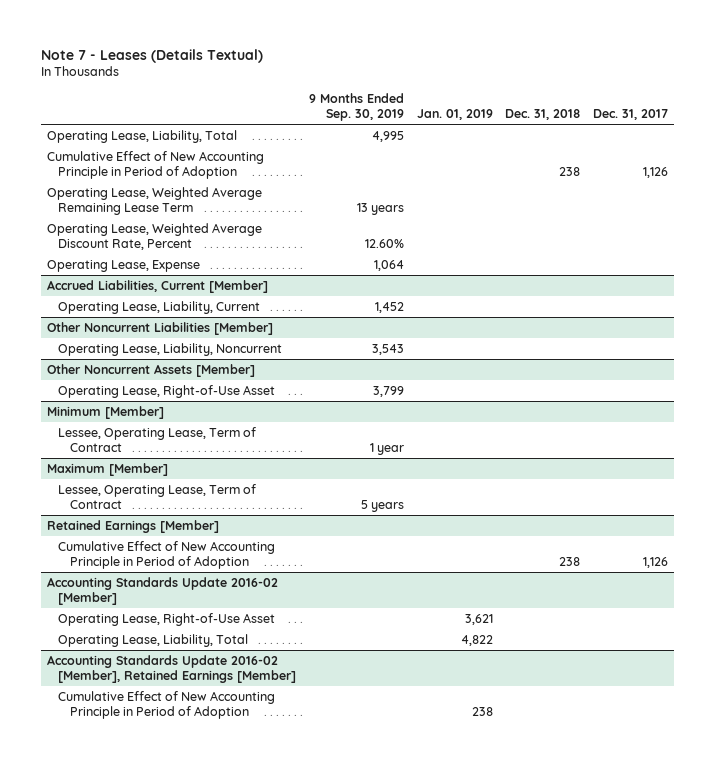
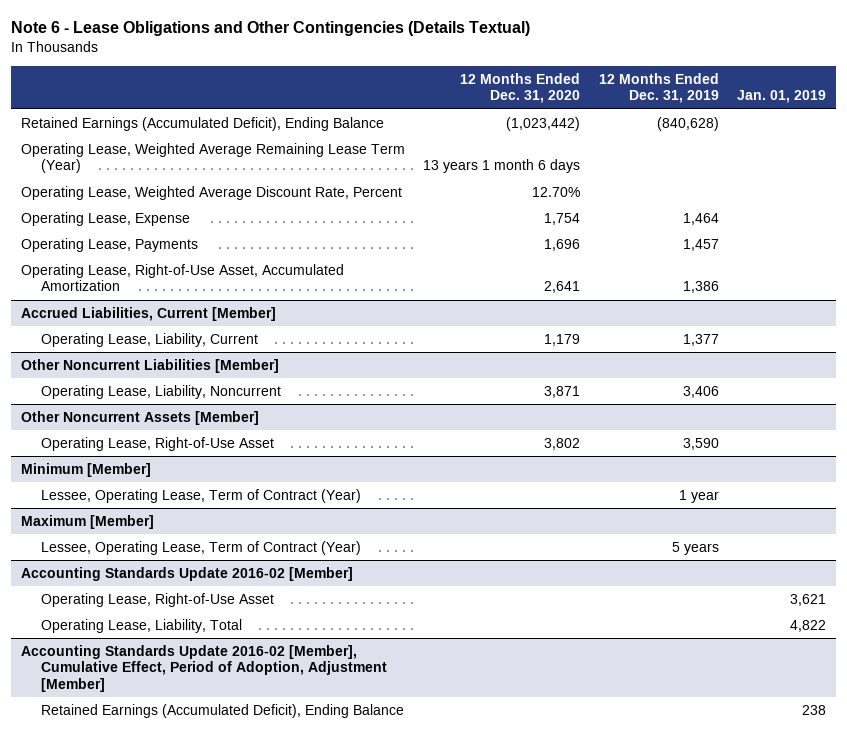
[40,48,263,63] Note 7 - Leases (Details Textual) -> [11,21,531,37] Note 6 - Lease Obligations and Other Contingencies (Details Textual)
[308,93,404,122] 9 Months Ended Sep. 30, 2019 -> none
[505,109,581,121] Dec. 31, 2018 -> none
[592,109,668,121] Dec. 31, 2017 -> none
none -> [460,72,581,104] 12 Months Ended Dec. 31, 2020
none -> [598,72,719,104] 12 Months Ended Dec. 31, 2019
[46,129,237,143] Operating Lease, Liability, Total -> none
[46,150,264,179] Cumulative Effect of New Accounting Principle in Period of Adoption -> none
none -> [20,116,384,131] Retained Earnings (Accumulated Deficit), Ending Balance
[46,186,262,215] Operating Lease, Weighted Average Remaining Lease Term -> [20,142,405,174] Operating Lease, Weighted Average Remaining Lease Term (Year)
none -> [20,237,198,252] Operating Lease, Payments
none -> [20,263,344,292] Operating Lease, Right-of-Use Asset, Accumulated Amortization
[58,426,257,452] Lessee, Operating Lease, Term of Contract -> [41,488,362,503] Lessee, Operating Lease, Term of Contract (Year)
[46,519,219,533] Retained Earnings [Member] -> none
[58,540,276,569] Cumulative Effect of New Accounting Principle in Period of Adoption -> none
[58,483,257,509] Lessee, Operating Lease, Term of Contract -> [41,540,362,555] Lessee, Operating Lease, Term of Contract (Year)
[46,654,297,683] Accounting Standards Update 2016-02 [Member], Retained Earnings [Member] -> none
[58,690,276,719] Cumulative Effect of New Accounting Principle in Period of Adoption -> none
none -> [20,644,388,692] Accounting Standards Update 2016-02 [Member], Cumulative Effect, Period of Adoption, Adjustment [Member]
none -> [41,703,405,718] Retained Earnings (Accumulated Deficit), Ending Balance

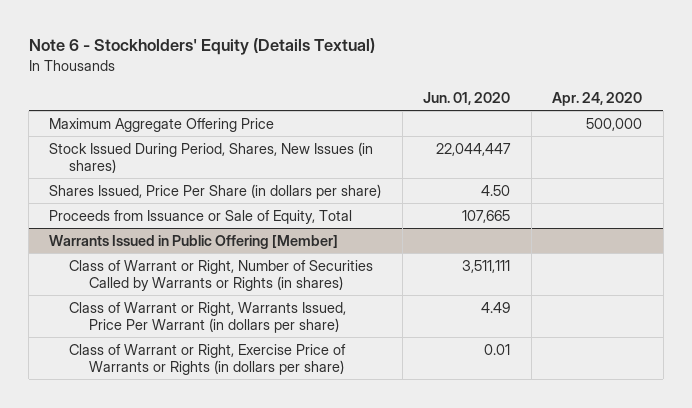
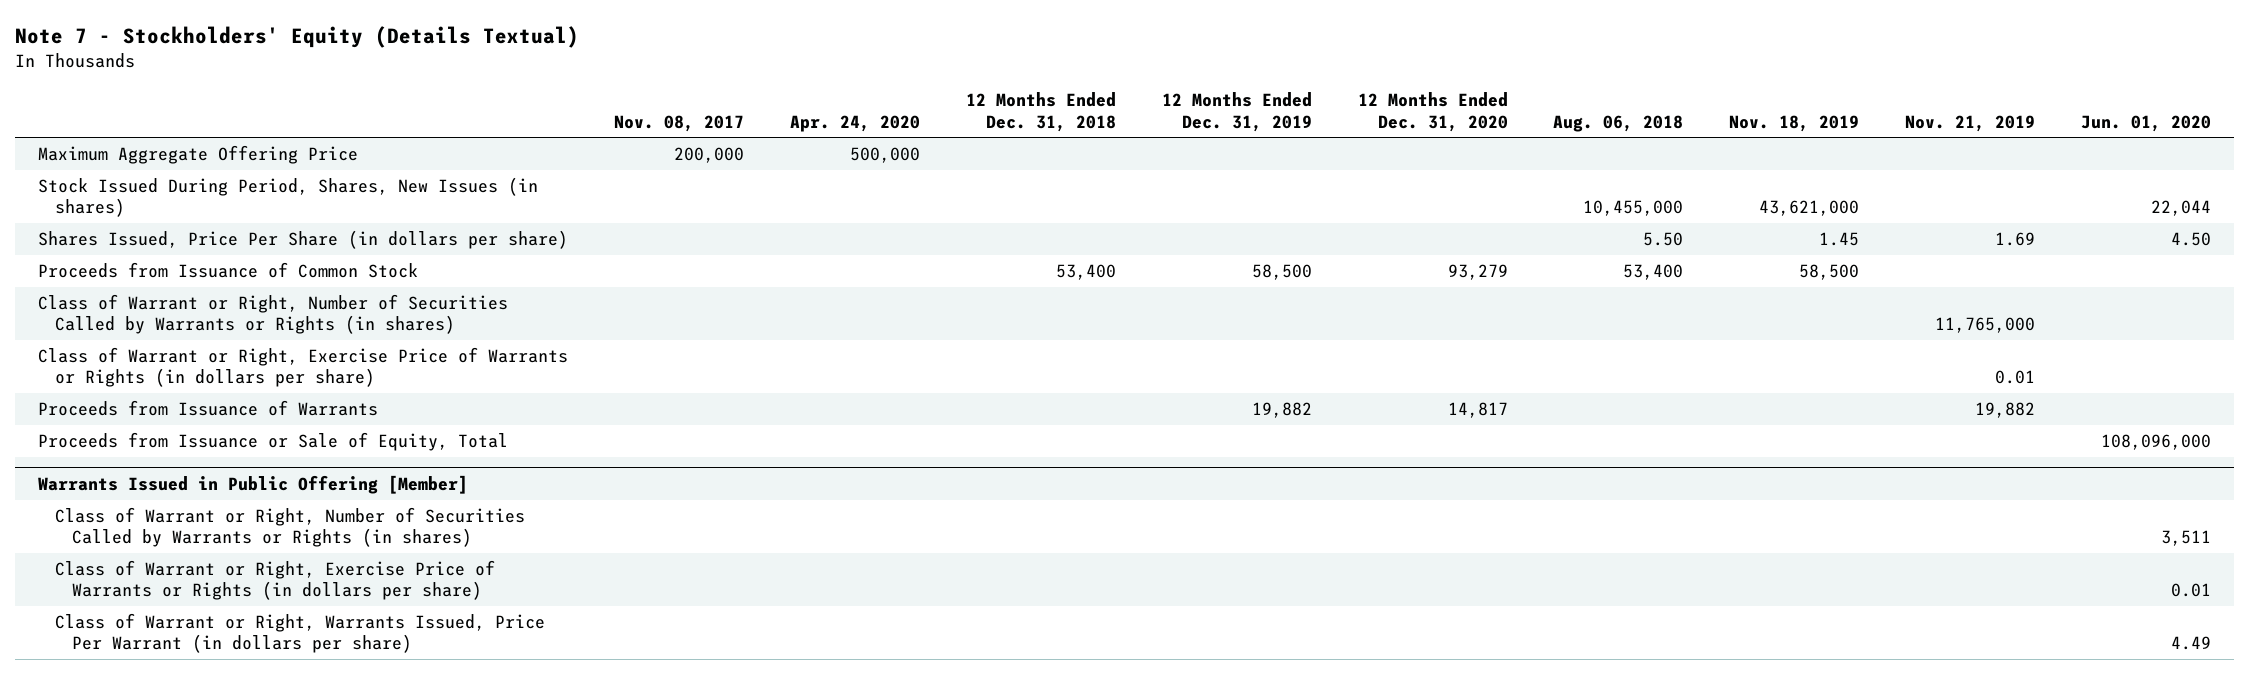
[28,38,375,56] Note 6 - Stockholders' Equity (Details Textual) -> [15,25,580,48] Note 7 - Stockholders' Equity (Details Textual)
none -> [614,114,745,132] Nov. 08, 2017
none -> [965,92,1116,132] 12 Months Ended Dec. 31, 2018
none -> [1161,92,1312,132] 12 Months Ended Dec. 31, 2019
none -> [1357,92,1508,132] 12 Months Ended Dec. 31, 2020
none -> [1553,114,1684,132] Aug. 06, 2018
none -> [1729,114,1860,132] Nov. 18, 2019
none -> [1905,114,2036,132] Nov. 21, 2019
[436,142,512,156] 22,044,447 -> [2150,200,2211,217] 22,044
none -> [38,262,419,279] Proceeds from Issuance of Common Stock
none -> [38,294,509,335] Class of Warrant or Right, Number of Securities Called by Warrants or Rights (in shares)
none -> [38,347,569,388] Class of Warrant or Right, Exercise Price of Warrants or Rights (in dollars per share)
none -> [38,400,379,417] Proceeds from Issuance of Warrants
[462,209,511,223] 107,665 -> [2100,434,2211,451] 108,096,000
[462,259,511,273] 3,511,111 -> [2160,530,2211,547] 3,511
[69,301,347,333] Class of Warrant or Right, Warrants Issued, Price Per Warrant (in dollars per share) -> [55,613,546,654] Class of Warrant or Right, Warrants Issued, Price Per Warrant (in dollars per share)

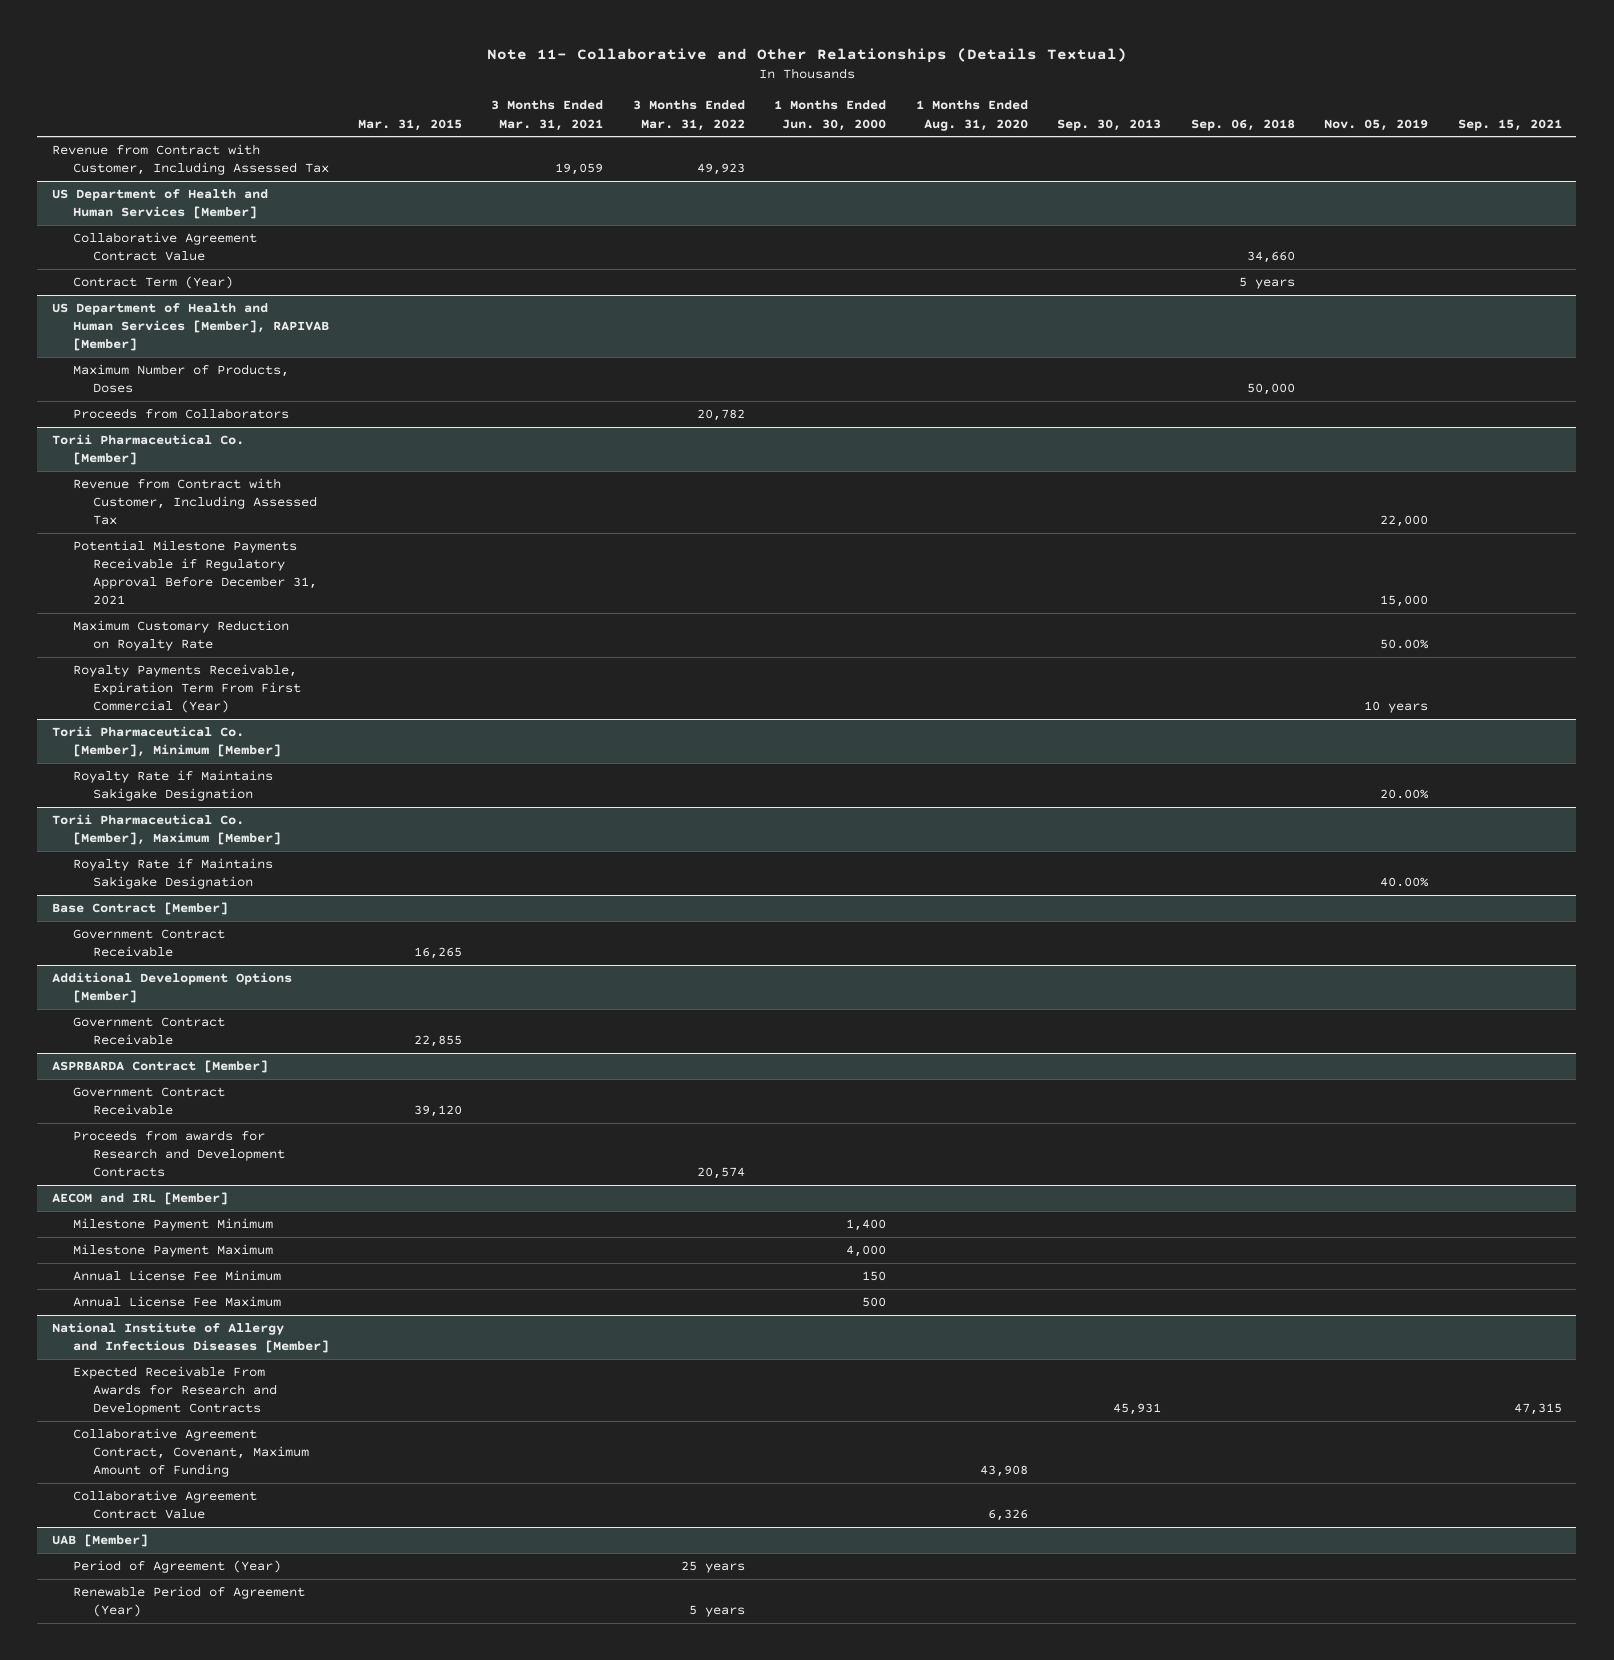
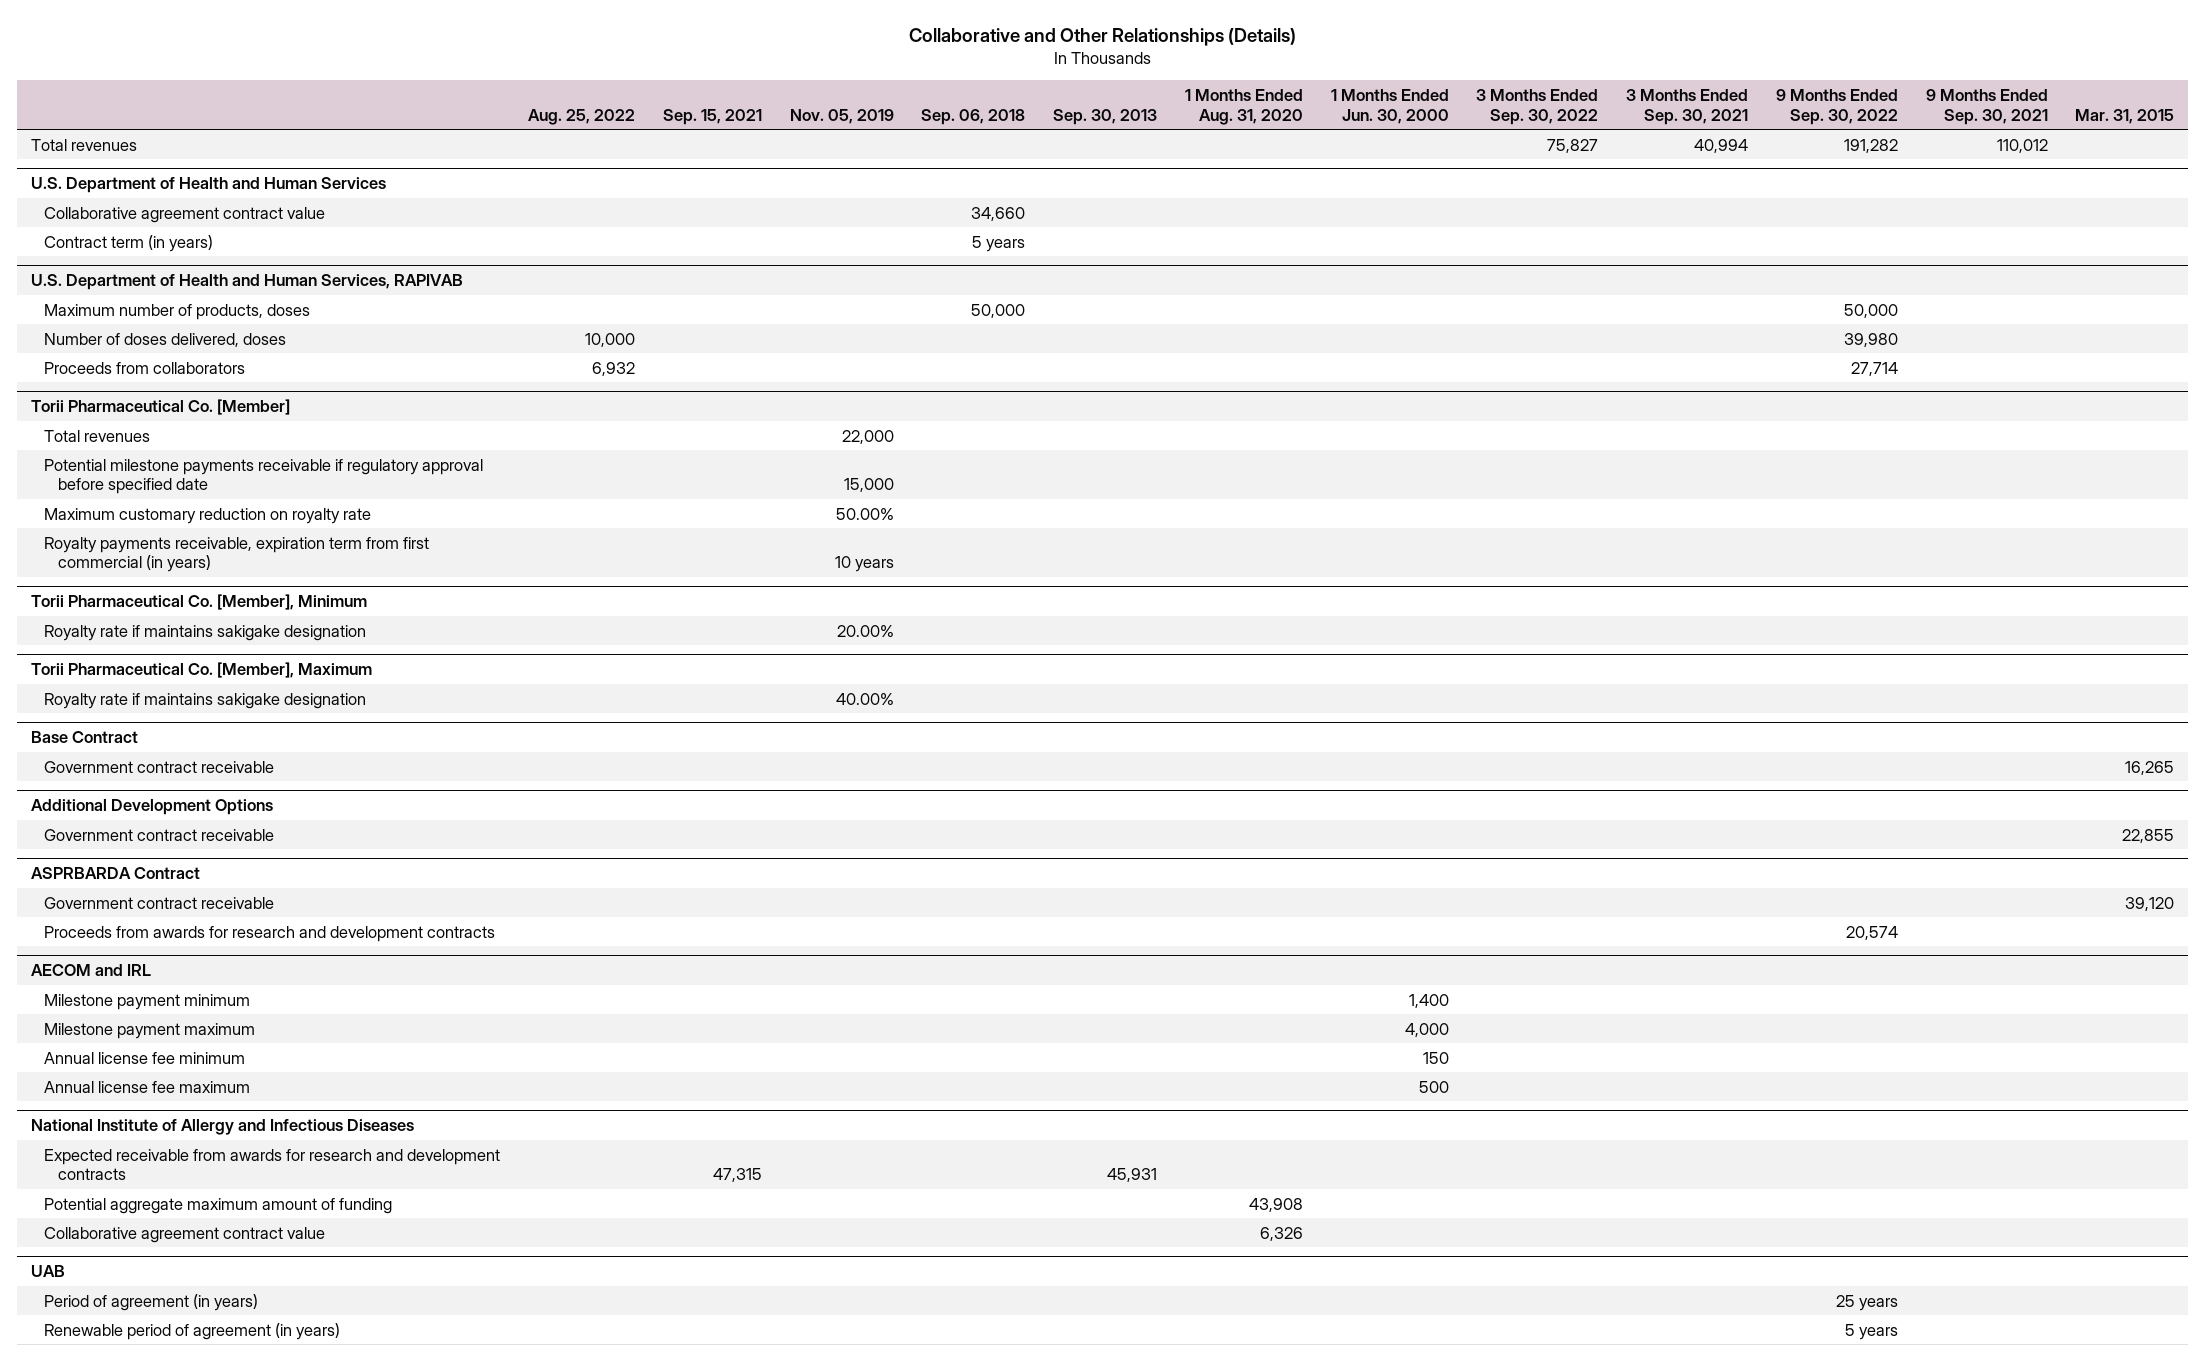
[486,48,1127,64] Note 11- Collaborative and Other Relationships (Details Textual) -> [908,28,1296,47] Collaborative and Other Relationships (Details)
[491,100,604,131] 3 Months Ended Mar. 31, 2021 -> none
[632,100,745,131] 3 Months Ended Mar. 31, 2022 -> none
none -> [528,108,636,125] Aug. 25, 2022
none -> [1476,89,1599,125] 3 Months Ended Sep. 30, 2022
none -> [1626,89,1749,125] 3 Months Ended Sep. 30, 2021
none -> [1775,89,1898,125] 9 Months Ended Sep. 30, 2022
none -> [1925,89,2048,125] 9 Months Ended Sep. 30, 2021
[52,144,329,176] Revenue from Contract with Customer, Including Assessed Tax -> [30,138,137,151] Total revenues
[52,189,269,220] US Department of Health and Human Services [Member] -> [30,177,386,194] U.S. Department of Health and Human Services
[72,232,257,262] Collaborative Agreement Contract Value -> [44,206,326,223] Collaborative agreement contract value
[72,276,233,290] Contract Term (Year) -> [44,234,214,252] Contract term (in years)
[52,303,329,352] US Department of Health and Human Services [Member], RAPIVAB [Member] -> [30,274,463,291] U.S. Department of Health and Human Services, RAPIVAB
[72,364,289,394] Maximum Number of Products, Doses -> [44,303,311,320] Maximum number of products, doses
none -> [44,332,287,347] Number of doses delivered, doses
[72,408,289,420] Proceeds from Collaborators -> [44,361,246,374] Proceeds from collaborators
[72,478,318,526] Revenue from Contract with Customer, Including Assessed Tax -> [44,429,151,442] Total revenues
[72,540,318,606] Potential Milestone Payments Receivable if Regulatory Approval Before December 31, 2021 -> [44,458,484,495] Potential milestone payments receivable if regulatory approval before specified date
[72,620,289,652] Maximum Customary Reduction on Royalty Rate -> [44,507,372,524] Maximum customary reduction on royalty rate
[72,664,302,714] Royalty Payments Receivable, Expiration Term From First Commercial (Year) -> [44,536,430,573] Royalty payments receivable, expiration term from first commercial (in years)
[52,726,281,758] Torii Pharmaceutical Co. [Member], Minimum [Member] -> [30,594,367,611] Torii Pharmaceutical Co. [Member], Minimum
[72,770,273,802] Royalty Rate if Maintains Sakigake Designation -> [44,624,367,641] Royalty rate if maintains sakigake designation
[52,814,281,846] Torii Pharmaceutical Co. [Member], Maximum [Member] -> [30,662,372,679] Torii Pharmaceutical Co. [Member], Maximum
[72,858,273,890] Royalty Rate if Maintains Sakigake Designation -> [44,692,367,709] Royalty rate if maintains sakigake designation
[52,902,229,916] Base Contract [Member] -> [30,731,138,744] Base Contract
[72,929,225,958] Government Contract Receivable -> [44,760,275,773] Government contract receivable
[52,972,293,1004] Additional Development Options [Member] -> [30,799,273,816] Additional Development Options
[72,1017,225,1046] Government Contract Receivable -> [44,828,275,841] Government contract receivable
[52,1060,269,1074] ASPRBARDA Contract [Member] -> [30,867,200,880] ASPRBARDA Contract
[72,1087,225,1116] Government Contract Receivable -> [44,896,275,909] Government contract receivable
[72,1130,286,1178] Proceeds from awards for Research and Development Contracts -> [44,925,496,942] Proceeds from awards for research and development contracts
[52,1192,229,1206] AECOM and IRL [Member] -> [30,964,151,977] AECOM and IRL
[72,1218,273,1232] Milestone Payment Minimum -> [44,993,251,1010] Milestone payment minimum
[72,1244,273,1258] Milestone Payment Maximum -> [44,1022,256,1039] Milestone payment maximum
[72,1270,281,1282] Annual License Fee Minimum -> [44,1051,246,1064] Annual license fee minimum
[72,1296,281,1308] Annual License Fee Maximum -> [44,1080,251,1093] Annual license fee maximum
[52,1322,329,1354] National Institute of Allergy and Infectious Diseases [Member] -> [30,1119,414,1136] National Institute of Allergy and Infectious Diseases
[72,1366,278,1416] Expected Receivable From Awards for Research and Development Contracts -> [44,1148,501,1181] Expected receivable from awards for research and development contracts
[72,1428,310,1478] Collaborative Agreement Contract, Covenant, Maximum Amount of Funding -> [44,1197,393,1214] Potential aggregate maximum amount of funding
[72,1490,257,1520] Collaborative Agreement Contract Value -> [44,1226,326,1243] Collaborative agreement contract value
[52,1534,149,1548] UAB [Member] -> [30,1265,65,1278] UAB
[72,1560,281,1574] Period of Agreement (Year) -> [44,1293,259,1311] Period of agreement (in years)
[72,1586,305,1618] Renewable Period of Agreement (Year) -> [44,1322,341,1340] Renewable period of agreement (in years)

